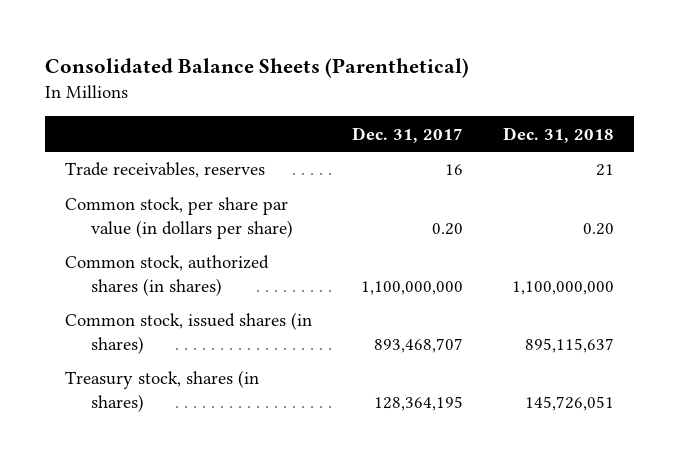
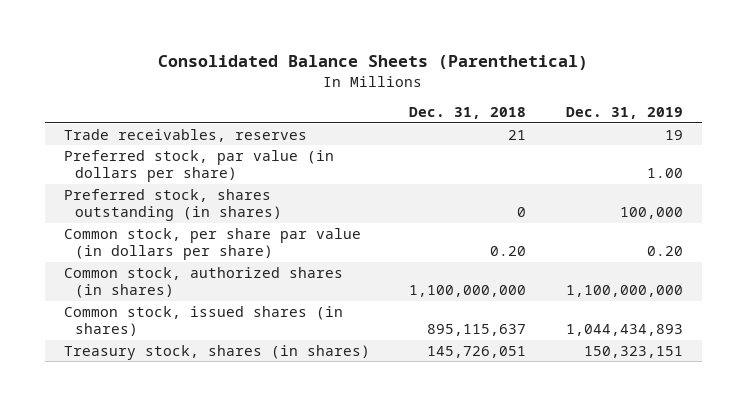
[351,126,463,143] Dec. 31, 2017 -> none
none -> [565,107,683,120] Dec. 31, 2019
none -> [64,149,335,183] Preferred stock, par value (in dollars per share)
none -> [64,188,282,222] Preferred stock, shares outstanding (in shares)

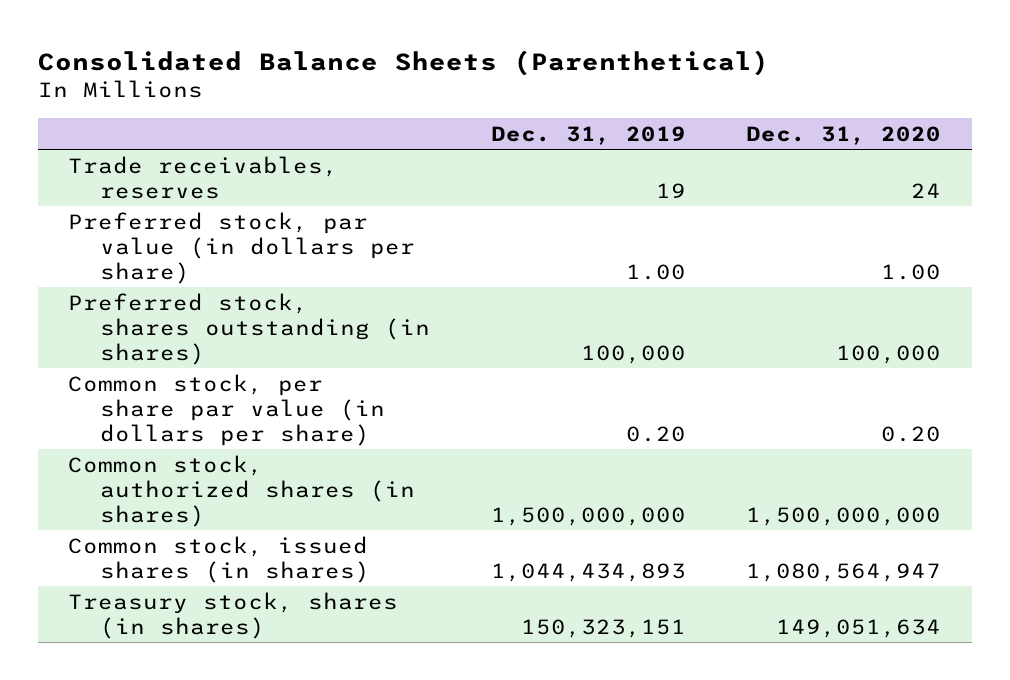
[409,107,527,120] Dec. 31, 2018 -> none
none -> [746,125,942,145] Dec. 31, 2020
[565,285,683,298] 1,100,000,000 -> [490,506,686,526] 1,500,000,000

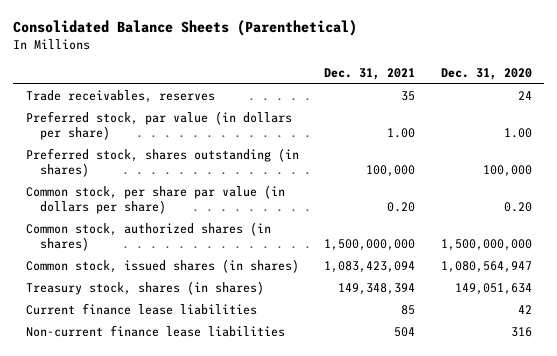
[490,125,686,145] Dec. 31, 2019 -> none
none -> [324,68,416,81] Dec. 31, 2021
none -> [25,303,257,316] Current finance lease liabilities
none -> [25,325,285,338] Non-current finance lease liabilities

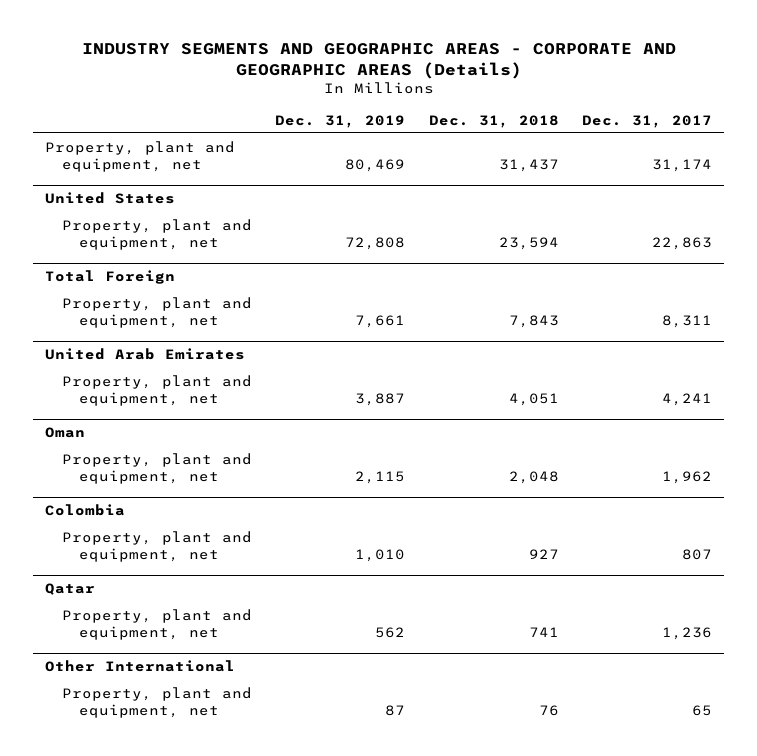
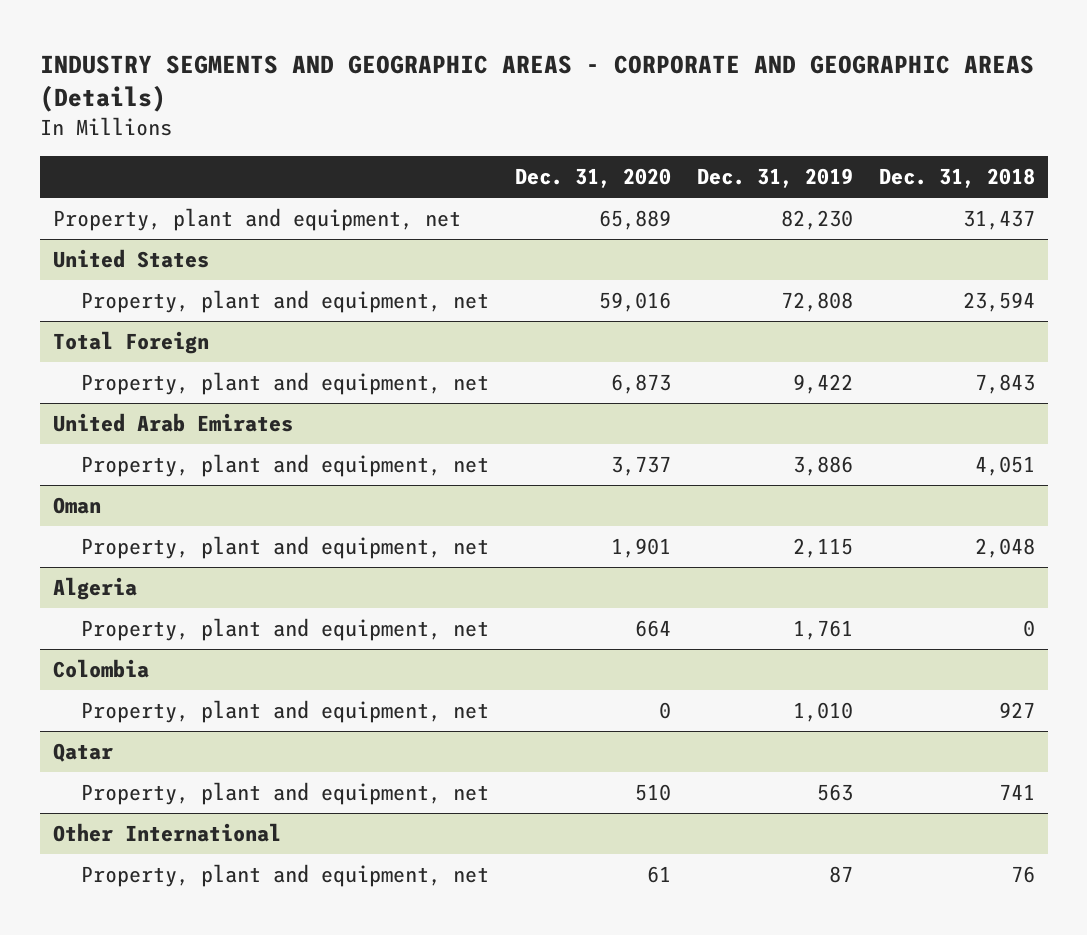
[582,114,713,128] Dec. 31, 2017 -> none
none -> [514,168,671,189] Dec. 31, 2020
[345,158,406,172] 80,469 -> [780,210,853,231] 82,230
[355,314,406,328] 7,661 -> [792,374,853,395] 9,422
[355,392,406,406] 3,887 -> [792,456,853,477] 3,886
none -> [52,577,137,601] Algeria
none -> [80,618,489,642] Property, plant and equipment, net
[375,626,406,638] 562 -> [816,784,853,802] 563

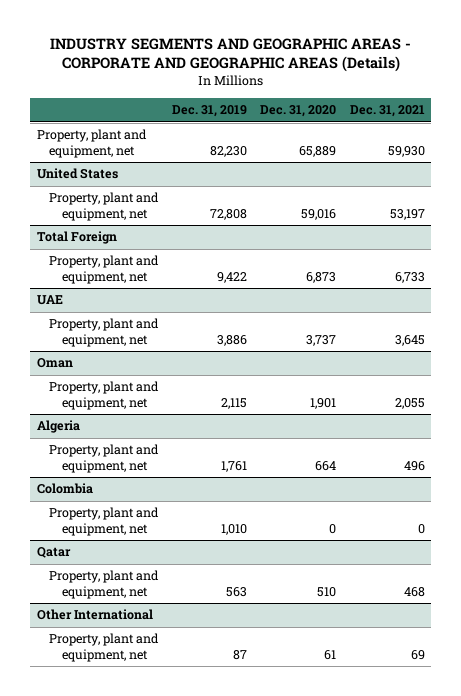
[878,168,1035,189] Dec. 31, 2018 -> none
none -> [349,105,425,118] Dec. 31, 2021
[52,413,293,433] United Arab Emirates -> [36,295,63,306] UAE

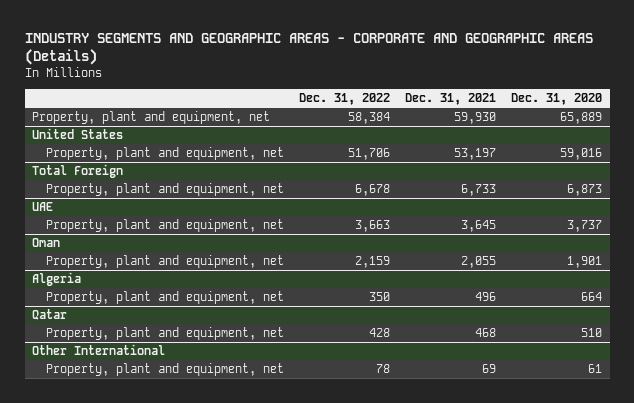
[171,105,247,118] Dec. 31, 2019 -> none
none -> [299,92,391,105] Dec. 31, 2022
[36,483,93,495] Colombia -> none
[49,507,160,536] Property, plant and equipment, net -> none

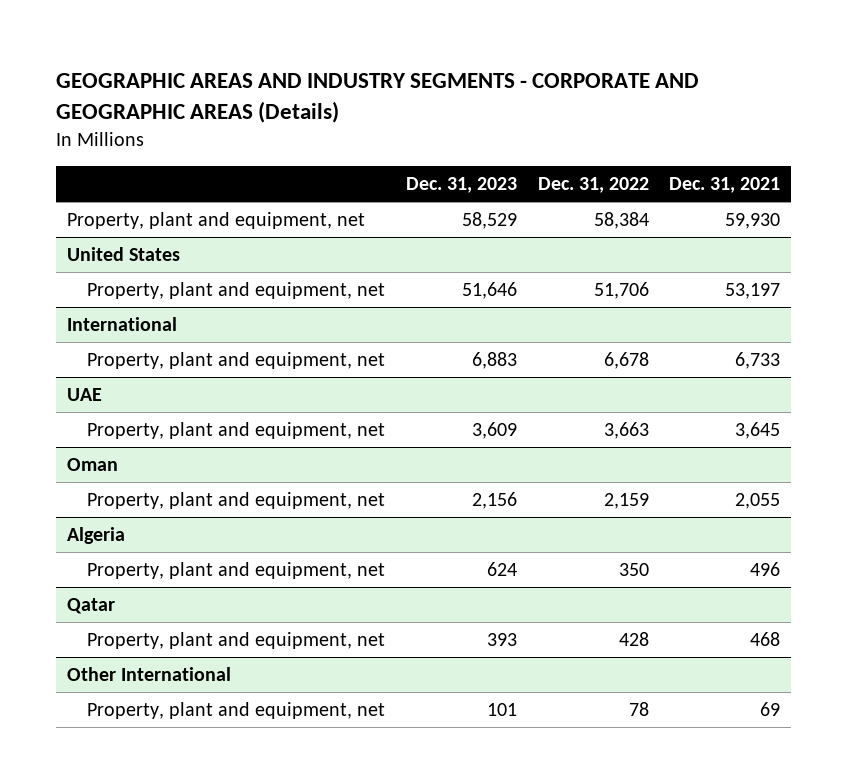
[24,32,593,66] INDUSTRY SEGMENTS AND GEOGRAPHIC AREAS - CORPORATE AND GEOGRAPHIC AREAS (Details) -> [56,72,700,123] GEOGRAPHIC AREAS AND INDUSTRY SEGMENTS - CORPORATE AND GEOGRAPHIC AREAS (Details)
[511,92,603,105] Dec. 31, 2020 -> none
none -> [405,176,517,193] Dec. 31, 2023
[31,164,123,179] Total Foreign -> [66,317,177,332] International

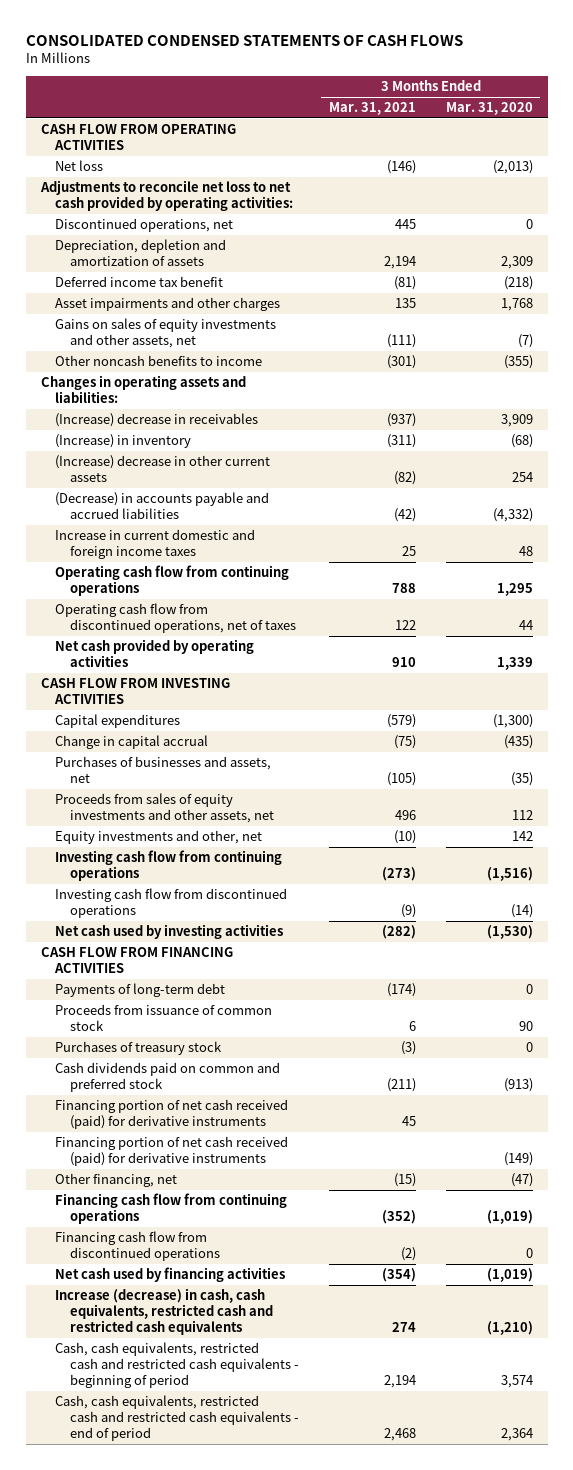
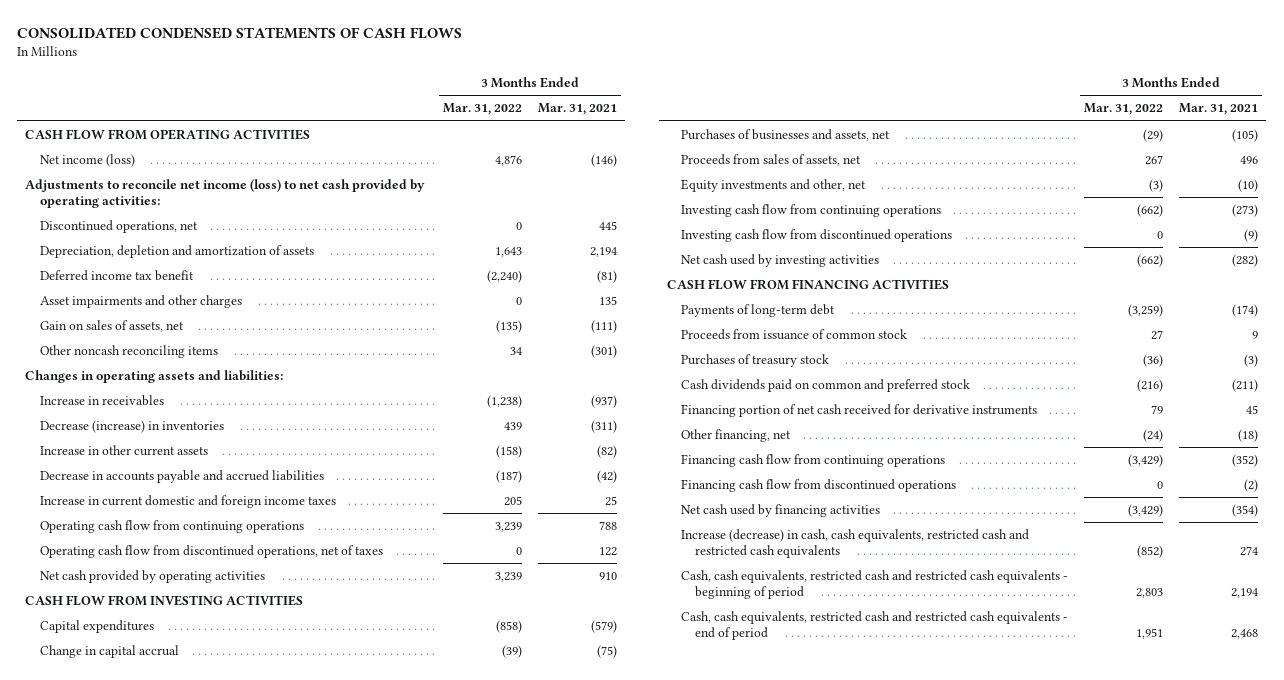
[445,102,533,116] Mar. 31, 2020 -> none
none -> [442,103,522,116] Mar. 31, 2022
[55,160,104,172] Net loss -> [39,154,135,168] Net income (loss)
[39,180,294,212] Adjustments to reconcile net loss to net cash provided by operating activities: -> [25,179,426,208] Adjustments to reconcile net income (loss) to net cash provided by operating activities:
[55,318,277,349] Gains on sales of equity investments and other assets, net -> [39,320,184,333] Gain on sales of assets, net
[55,355,263,367] Other noncash benefits to income -> [39,345,218,359] Other noncash reconciling items
[55,413,259,428] (Increase) decrease in receivables -> [39,395,164,407] Increase in receivables
[55,434,192,449] (Increase) in inventory -> [39,420,224,434] Decrease (increase) in inventories
[55,455,271,483] (Increase) decrease in other current assets -> [39,445,208,457] Increase in other current assets
[55,492,270,520] (Decrease) in accounts payable and accrued liabilities -> [39,470,324,484] Decrease in accounts payable and accrued liabilities
[55,793,275,824] Proceeds from sales of equity investments and other assets, net -> [680,154,861,167] Proceeds from sales of assets, net
[408,1021,416,1032] 6 -> [1252,331,1259,340] 9
[55,1136,289,1167] Financing portion of net cash received (paid) for derivative instruments -> none
[55,1099,289,1130] Financing portion of net cash received (paid) for derivative instruments -> [680,404,1037,418] Financing portion of net cash received for derivative instruments
[393,1173,416,1188] (15) -> [1238,429,1259,443] (18)

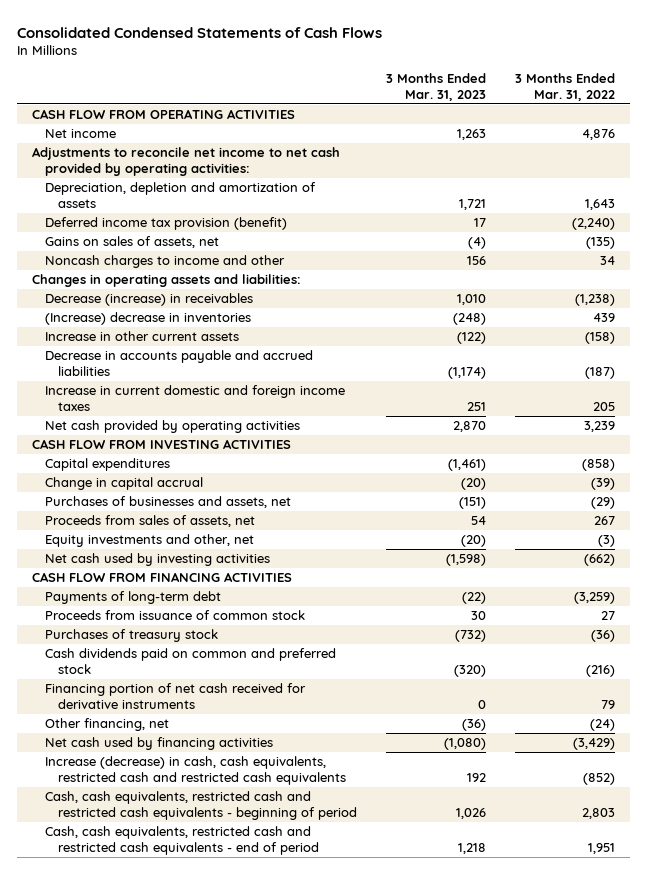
[17,27,463,40] CONSOLIDATED CONDENSED STATEMENTS OF CASH FLOWS -> [17,26,383,38] Consolidated Condensed Statements of Cash Flows
[537,103,617,116] Mar. 31, 2021 -> none
none -> [386,73,487,101] 3 Months Ended Mar. 31, 2023
[39,220,198,234] Discontinued operations, net -> none
[39,154,135,168] Net income (loss) -> [44,129,116,139] Net income
[25,179,426,208] Adjustments to reconcile net income (loss) to net cash provided by operating activities: -> [31,147,340,177] Adjustments to reconcile net income to net cash provided by operating activities:
[39,295,242,309] Asset impairments and other charges -> none
[39,270,194,282] Deferred income tax benefit -> [44,217,287,231] Deferred income tax provision (benefit)
[39,320,184,333] Gain on sales of assets, net -> [44,236,219,249] Gains on sales of assets, net
[39,345,218,359] Other noncash reconciling items -> [44,255,285,269] Noncash charges to income and other
[39,395,164,407] Increase in receivables -> [44,293,253,307] Decrease (increase) in receivables
[39,420,224,434] Decrease (increase) in inventories -> [44,312,251,326] (Increase) decrease in inventories
[39,520,304,534] Operating cash flow from continuing operations -> none
[39,545,383,559] Operating cash flow from discontinued operations, net of taxes -> none
[680,204,941,218] Investing cash flow from continuing operations -> none
[680,229,952,243] Investing cash flow from discontinued operations -> none
[680,454,945,468] Financing cash flow from continuing operations -> none
[680,479,956,493] Financing cash flow from discontinued operations -> none

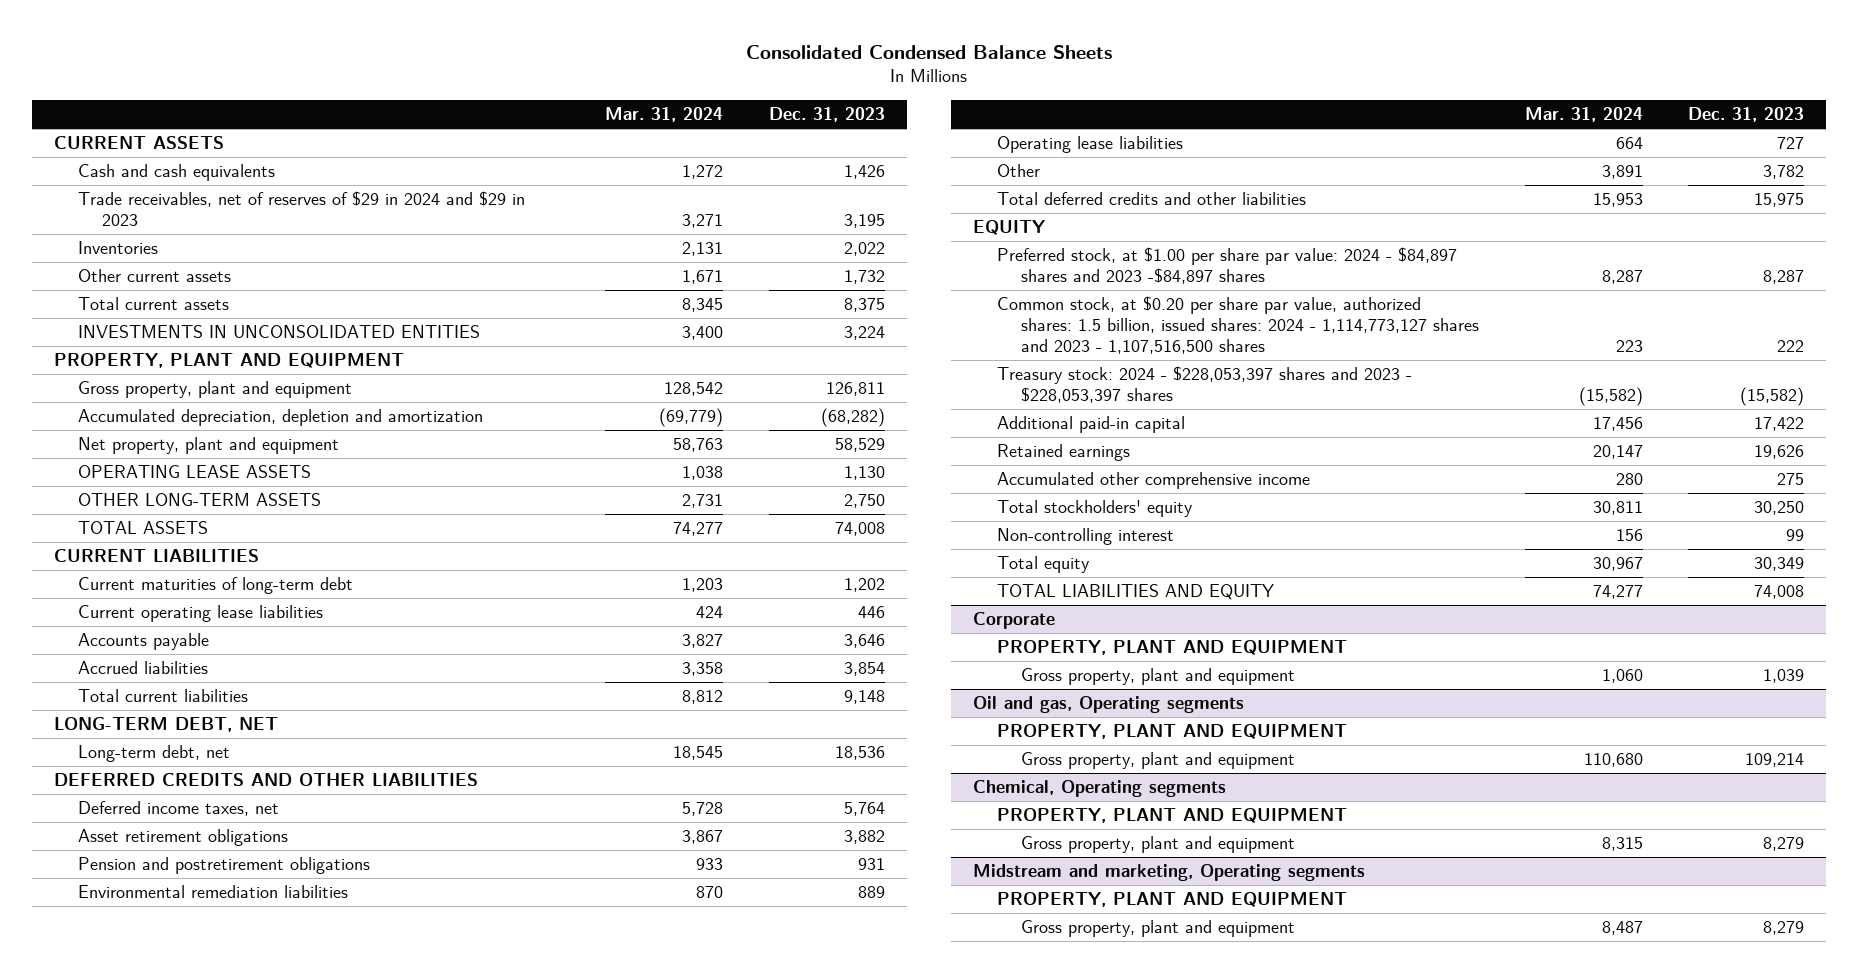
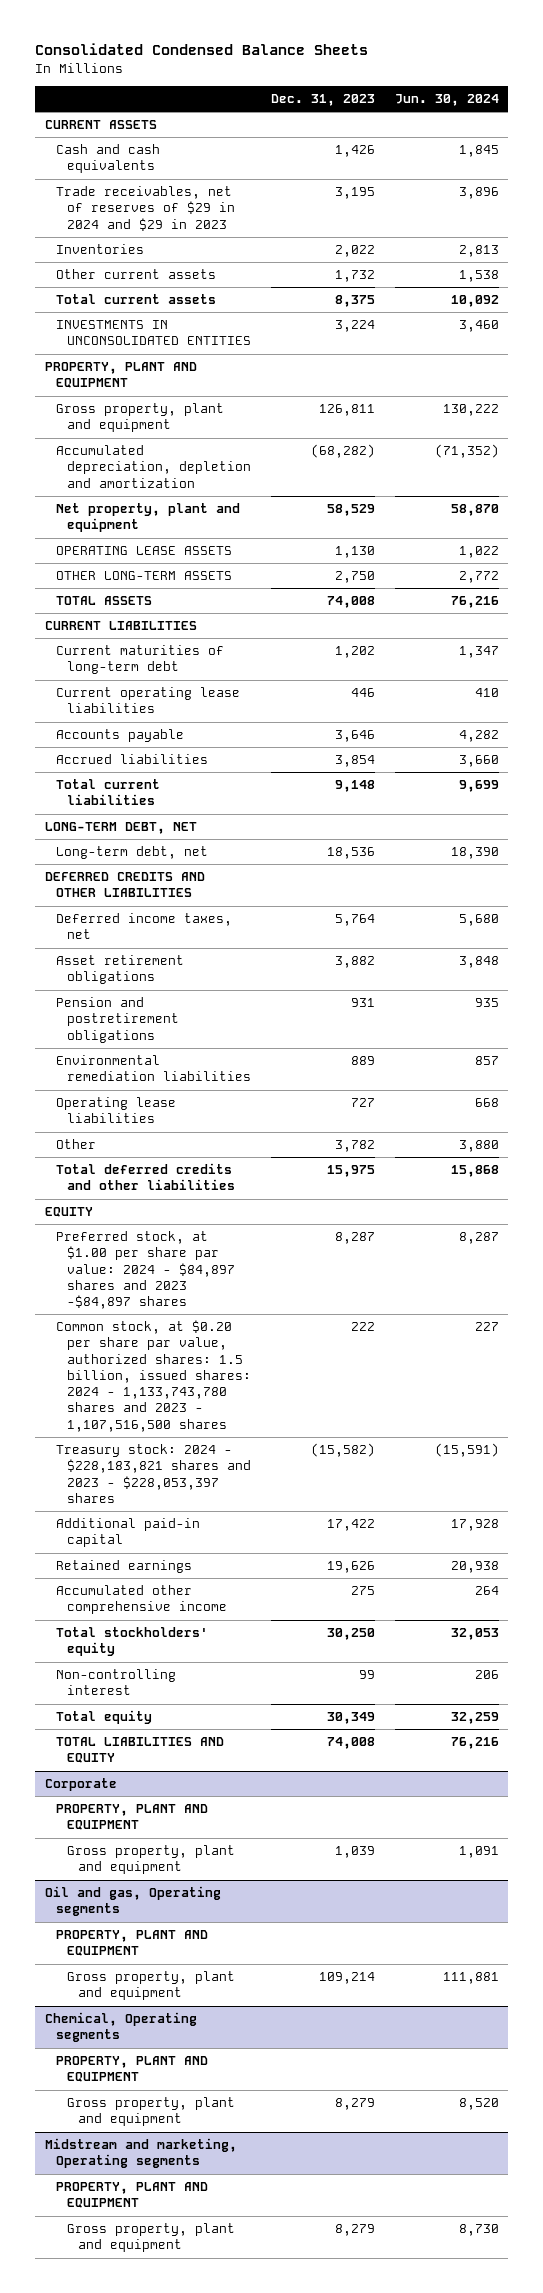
[605,107,724,123] Mar. 31, 2024 -> none
none -> [394,94,499,107] Jun. 30, 2024
[997,296,1480,355] Common stock, at $0.20 per share par value, authorized shares: 1.5 billion, issued shares: 2024 - 1,114,773,127 shares and 2023 - 1,107,516,500 shares -> [55,1320,252,1432] Common stock, at $0.20 per share par value, authorized shares: 1.5 billion, issued shares: 2024 - 1,133,743,780 shares and 2023 - 1,107,516,500 shares
[997,366,1413,404] Treasury stock: 2024 - $228,053,397 shares and 2023 - $228,053,397 shares -> [55,1444,252,1503] Treasury stock: 2024 - $228,183,821 shares and 2023 - $228,053,397 shares

